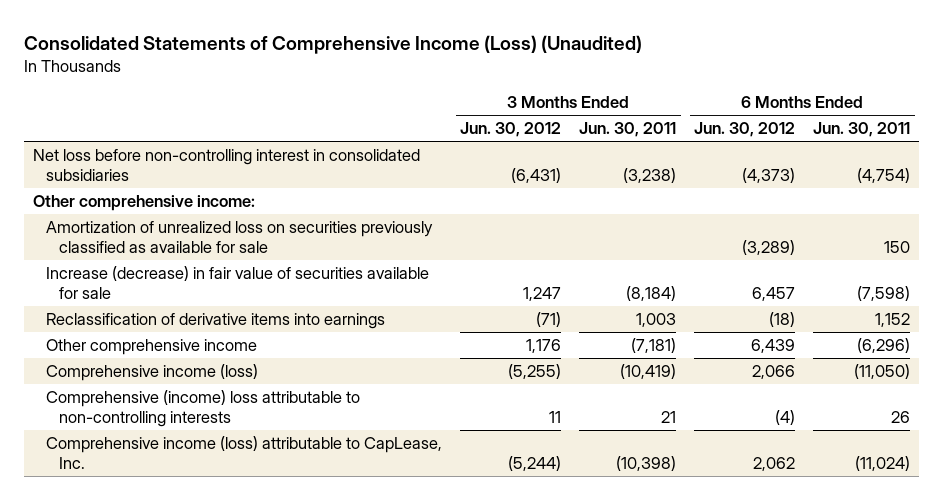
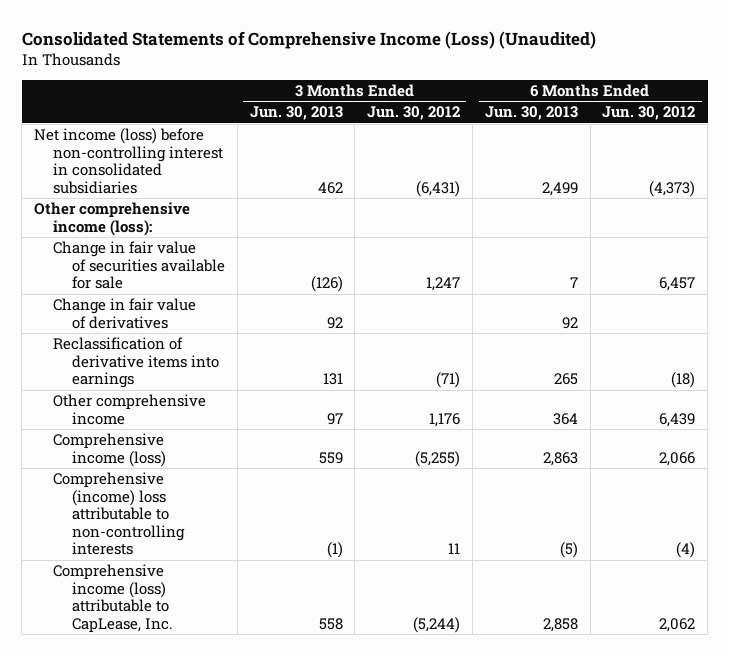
[579,122,677,138] Jun. 30, 2011 -> none
[813,122,911,138] Jun. 30, 2011 -> none
none -> [249,106,343,121] Jun. 30, 2013
none -> [484,106,578,121] Jun. 30, 2013
[46,221,434,253] Amortization of unrealized loss on securities previously classified as available for sale -> none
[33,149,421,181] Net loss before non-controlling interest in consolidated subsidiaries -> [33,128,223,194] Net income (loss) before non-controlling interest in consolidated subsidiaries
[33,195,256,212] Other comprehensive income: -> [33,202,190,236] Other comprehensive income (loss):
[46,266,430,299] Increase (decrease) in fair value of securities available for sale -> [52,241,225,290] Change in fair value of securities available for sale
none -> [52,298,196,329] Change in fair value of derivatives

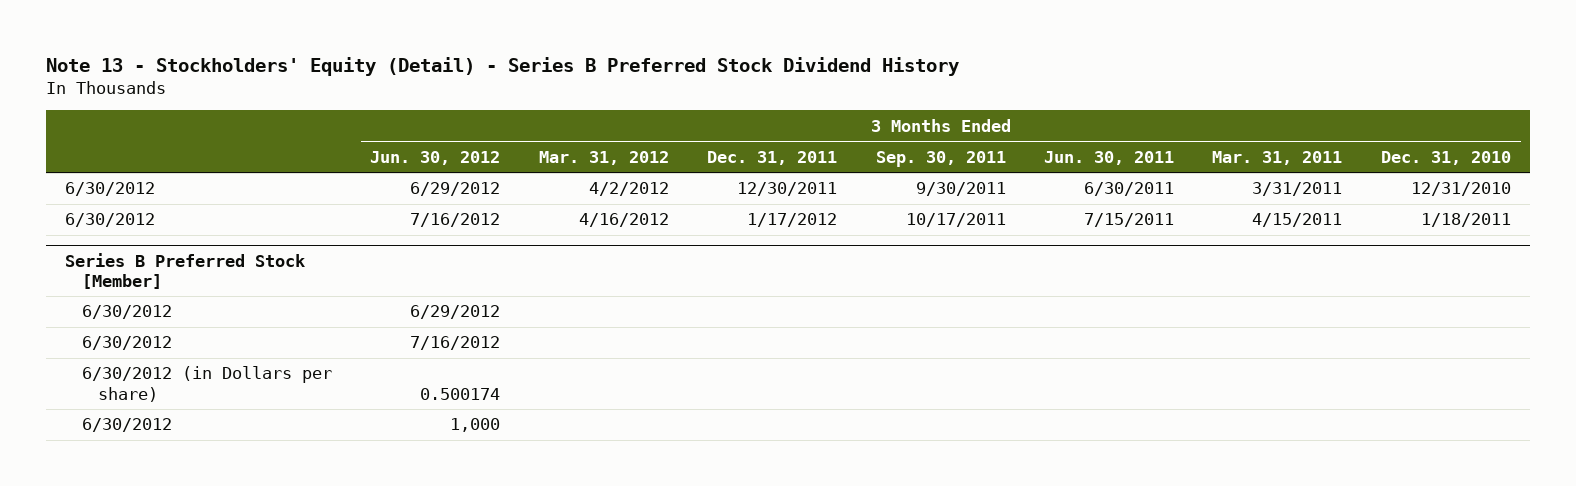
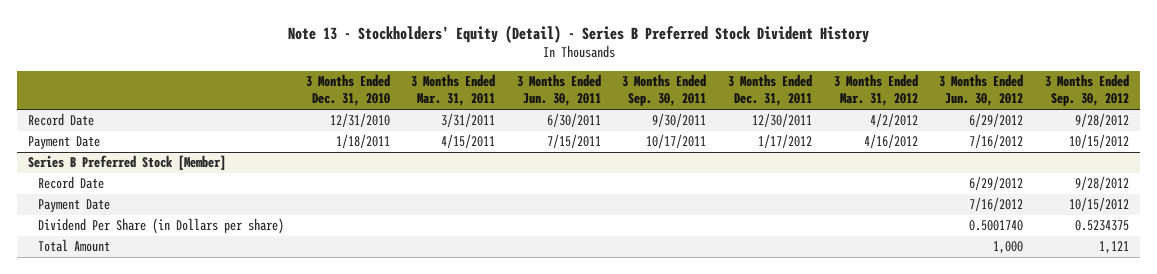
[46,56,960,76] Note 13 - Stockholders' Equity (Detail) - Series B Preferred Stock Dividend History -> [287,24,869,43] Note 13 - Stockholders' Equity (Detail) - Series B Preferred Stock Divident History
none -> [1044,74,1129,107] 3 Months Ended Sep. 30, 2012
[65,182,156,197] 6/30/2012 -> [28,113,95,127] Record Date
[65,213,156,228] 6/30/2012 -> [28,136,101,150] Payment Date
[81,305,172,320] 6/30/2012 -> [37,176,104,190] Record Date
[81,336,172,351] 6/30/2012 -> [37,199,110,213] Payment Date
[81,366,332,402] 6/30/2012 (in Dollars per share) -> [37,218,284,235] Dividend Per Share (in Dollars per share)
[420,387,501,400] 0.500174 -> [969,220,1024,232] 0.5001740
[81,418,172,433] 6/30/2012 -> [37,239,110,253] Total Amount

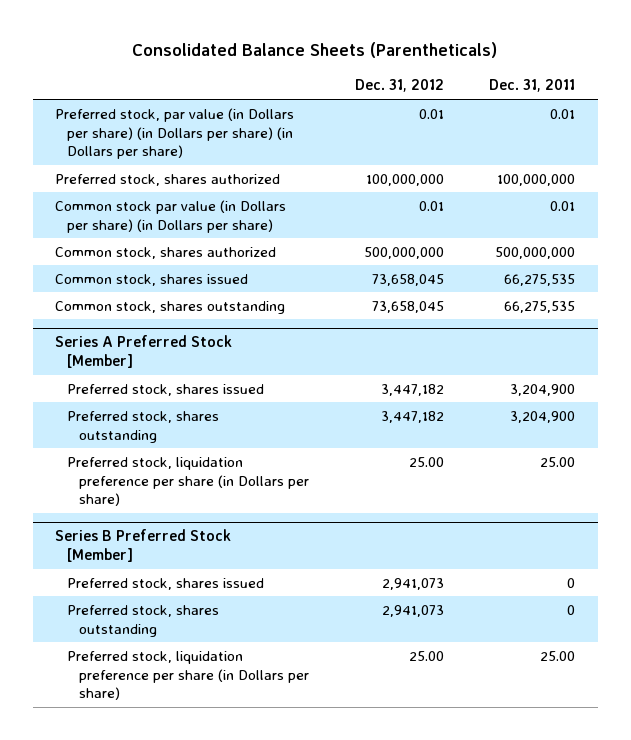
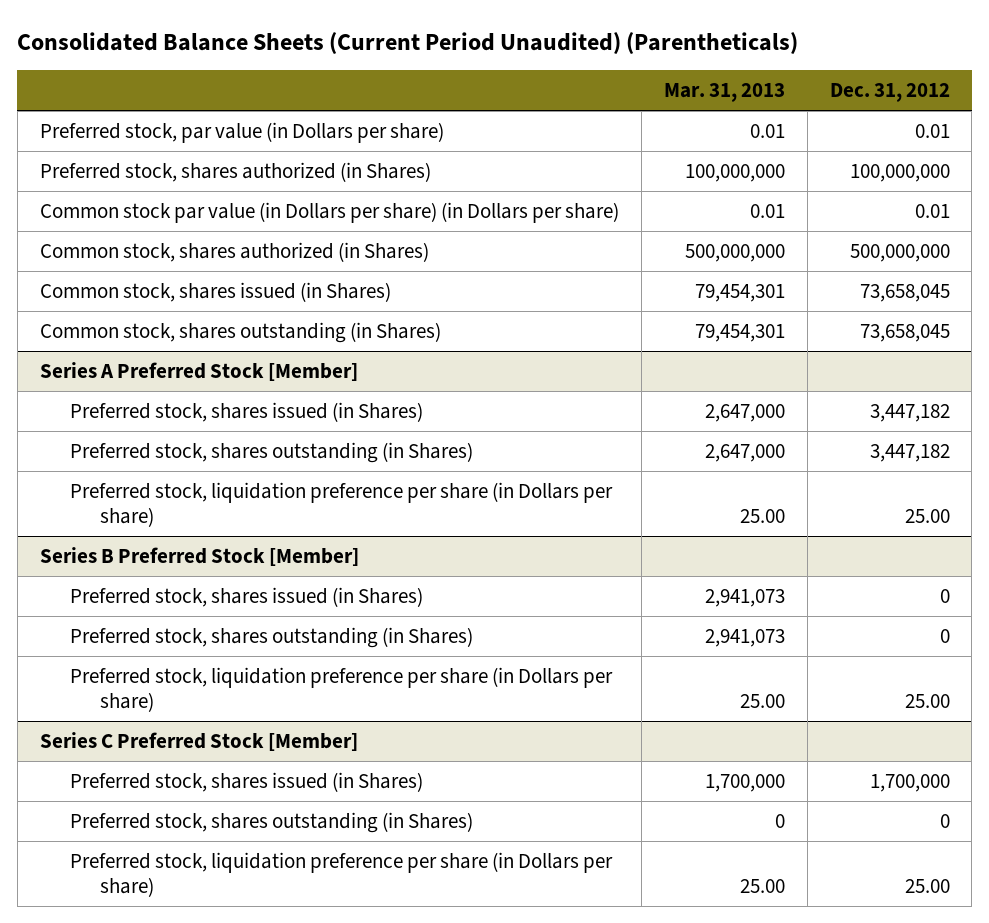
[132,42,498,59] Consolidated Balance Sheets (Parentheticals) -> [17,31,799,54] Consolidated Balance Sheets (Current Period Unaudited) (Parentheticals)
[489,79,576,93] Dec. 31, 2011 -> none
none -> [663,83,785,103] Mar. 31, 2013
[55,107,295,160] Preferred stock, par value (in Dollars per share) (in Dollars per share) (in Dollars per share) -> [39,121,444,143] Preferred stock, par value (in Dollars per share)
[55,173,281,186] Preferred stock, shares authorized -> [39,161,431,182] Preferred stock, shares authorized (in Shares)
[55,246,277,259] Common stock, shares authorized -> [39,241,429,262] Common stock, shares authorized (in Shares)
[55,273,249,286] Common stock, shares issued -> [39,281,391,302] Common stock, shares issued (in Shares)
[55,300,286,314] Common stock, shares outstanding -> [39,321,441,343] Common stock, shares outstanding (in Shares)
[67,383,265,396] Preferred stock, shares issued -> [69,401,423,422] Preferred stock, shares issued (in Shares)
[67,410,220,443] Preferred stock, shares outstanding -> [69,441,473,463] Preferred stock, shares outstanding (in Shares)
[67,577,265,590] Preferred stock, shares issued -> [69,586,423,607] Preferred stock, shares issued (in Shares)
[381,577,444,590] 2,941,073 -> [939,588,950,603] 0
[67,604,220,637] Preferred stock, shares outstanding -> [69,626,473,648] Preferred stock, shares outstanding (in Shares)
[381,604,444,617] 2,941,073 -> [939,628,950,643] 0
none -> [39,731,358,751] Series C Preferred Stock [Member]
none -> [69,771,423,792] Preferred stock, shares issued (in Shares)
none -> [69,811,473,833] Preferred stock, shares outstanding (in Shares)
none -> [69,851,613,898] Preferred stock, liquidation preference per share (in Dollars per share)

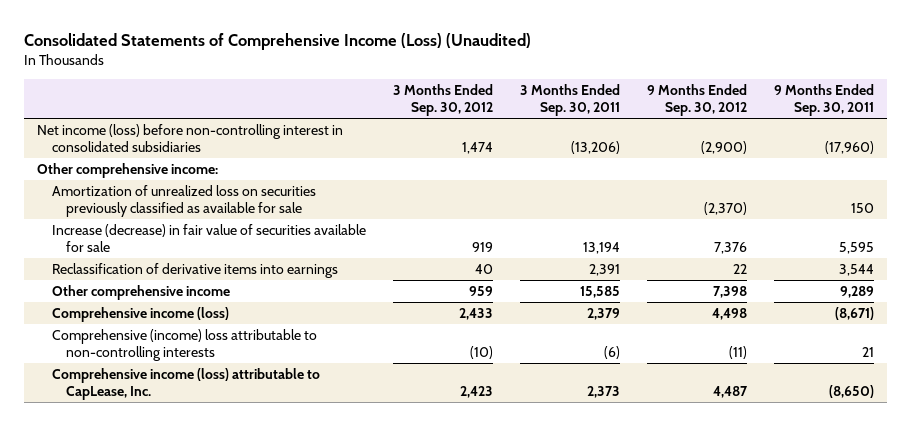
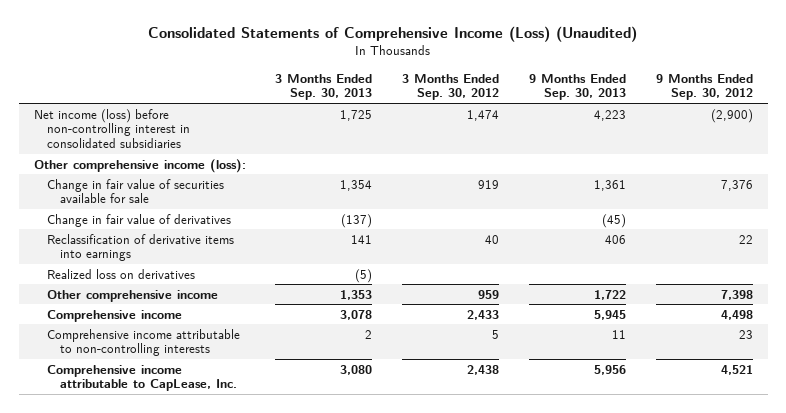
[519,83,620,117] 3 Months Ended Sep. 30, 2011 -> none
[773,83,874,117] 9 Months Ended Sep. 30, 2011 -> none
none -> [275,73,373,101] 3 Months Ended Sep. 30, 2013
none -> [528,73,626,101] 9 Months Ended Sep. 30, 2013
[51,184,316,218] Amortization of unrealized loss on securities previously classified as available for sale -> none
[37,162,219,178] Other comprehensive income: -> [33,158,246,173] Other comprehensive income (loss):
[51,223,366,253] Increase (decrease) in fair value of securities available for sale -> [46,178,224,204] Change in fair value of securities available for sale
none -> [46,213,231,227] Change in fair value of derivatives
none -> [46,268,195,279] Realized loss on derivatives
[51,306,229,322] Comprehensive income (loss) -> [46,309,182,322] Comprehensive income
[51,328,317,362] Comprehensive (income) loss attributable to non-controlling interests -> [46,328,240,357] Comprehensive income attributable to non-controlling interests
[469,346,493,360] (10) -> [492,329,500,339] 5
[728,346,747,360] (11) -> [738,329,753,339] 23
[51,367,320,401] Comprehensive income (loss) attributable to CapLease, Inc. -> [46,364,237,392] Comprehensive income attributable to CapLease, Inc.
[459,386,493,399] 2,423 -> [467,364,500,375] 2,438
[712,386,748,399] 4,487 -> [720,364,753,375] 4,521

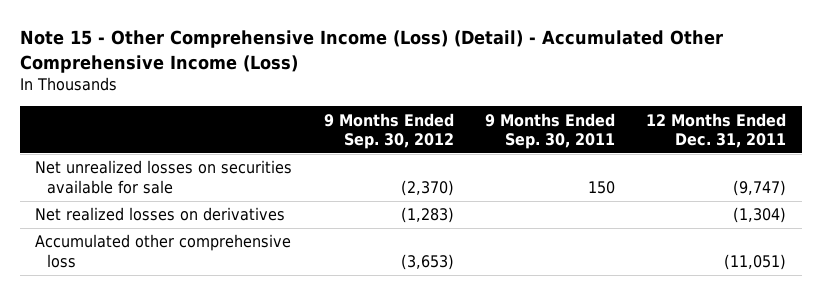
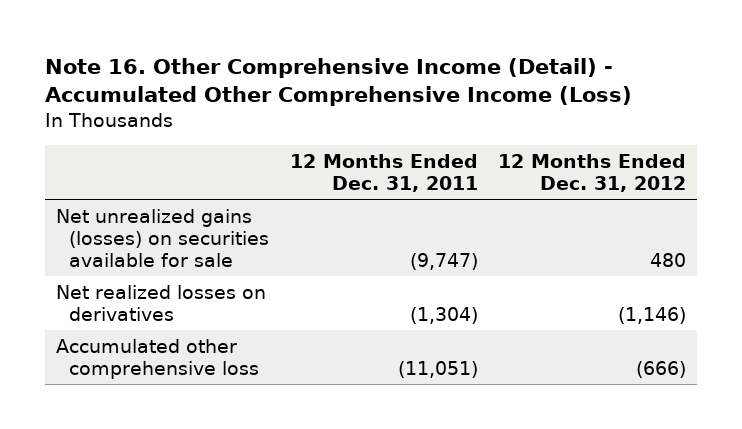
[19,30,723,73] Note 15 - Other Comprehensive Income (Loss) (Detail) - Accumulated Other Comprehensive Income (Loss) -> [45,57,633,107] Note 16. Other Comprehensive Income (Detail) - Accumulated Other Comprehensive Income (Loss)
[323,112,454,150] 9 Months Ended Sep. 30, 2012 -> none
[485,112,616,150] 9 Months Ended Sep. 30, 2011 -> none
none -> [498,153,687,193] 12 Months Ended Dec. 31, 2012
[35,160,293,194] Net unrealized losses on securities available for sale -> [55,208,269,268] Net unrealized gains (losses) on securities available for sale

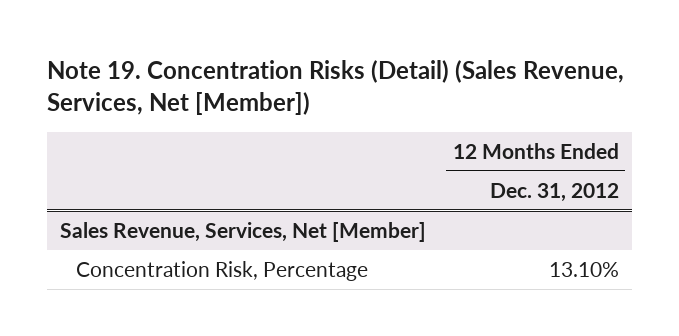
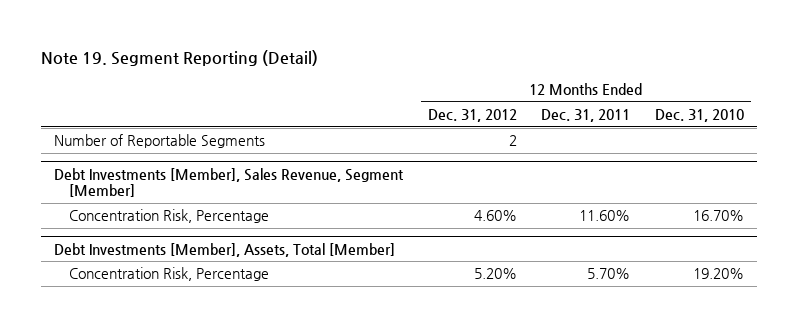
[47,60,625,116] Note 19. Concentration Risks (Detail) (Sales Revenue, Services, Net [Member]) -> [41,49,319,66] Note 19. Segment Reporting (Detail)
none -> [541,109,631,123] Dec. 31, 2011
none -> [655,109,745,123] Dec. 31, 2010
[60,221,427,242] Sales Revenue, Services, Net [Member] -> none
none -> [53,134,265,149] Number of Reportable Segments
none -> [53,167,404,198] Debt Investments [Member], Sales Revenue, Segment [Member]
[548,261,619,277] 13.10% -> [473,210,517,222] 4.60%
none -> [53,242,395,257] Debt Investments [Member], Assets, Total [Member]
none -> [68,267,269,282] Concentration Risk, Percentage

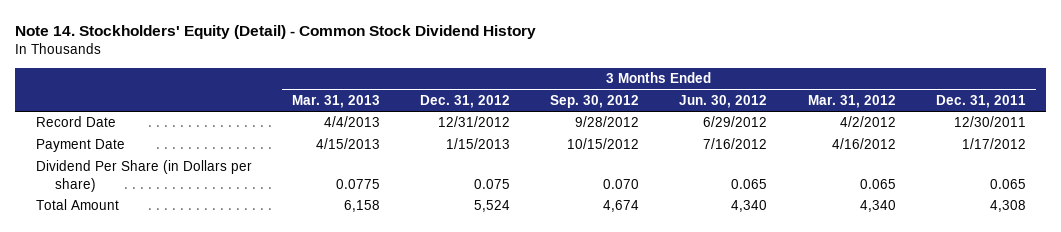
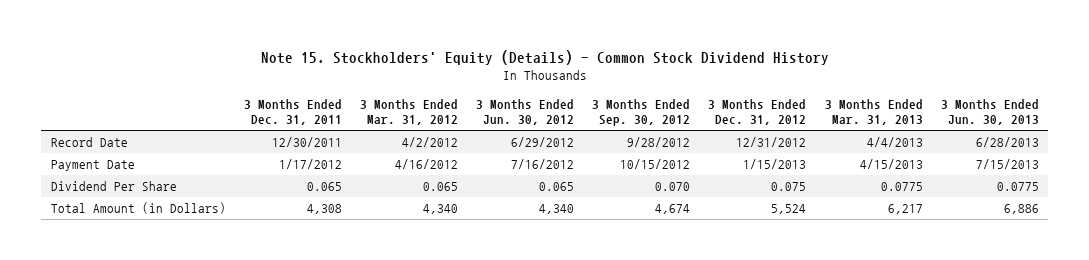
[15,25,537,40] Note 14. Stockholders' Equity (Detail) - Common Stock Dividend History -> [260,49,829,65] Note 15. Stockholders' Equity (Details) - Common Stock Dividend History
none -> [940,98,1039,126] 3 Months Ended Jun. 30, 2013
[35,160,252,192] Dividend Per Share (in Dollars per share) -> [50,181,177,192] Dividend Per Share
[35,199,119,211] Total Amount -> [50,202,226,215] Total Amount (in Dollars)
[343,200,380,213] 6,158 -> [887,204,923,215] 6,217

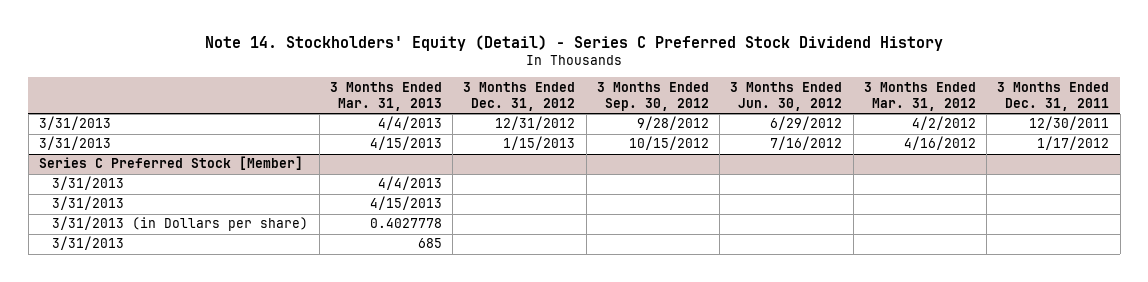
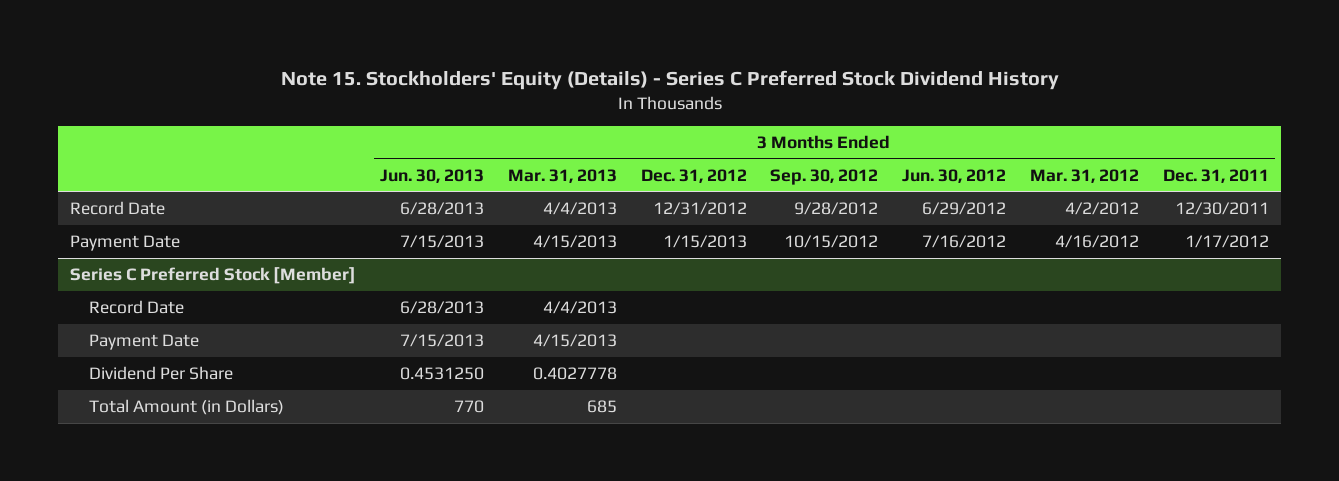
[205,34,944,51] Note 14. Stockholders' Equity (Detail) - Series C Preferred Stock Dividend History -> [280,70,1059,91] Note 15. Stockholders' Equity (Details) - Series C Preferred Stock Dividend History
none -> [380,168,485,183] Jun. 30, 2013
[39,116,112,131] 3/31/2013 -> [70,200,166,215] Record Date
[39,136,112,151] 3/31/2013 -> [70,234,181,251] Payment Date
[52,176,125,191] 3/31/2013 -> [88,299,184,314] Record Date
[52,196,125,211] 3/31/2013 -> [88,333,199,350] Payment Date
[52,216,309,232] 3/31/2013 (in Dollars per share) -> [88,365,233,380] Dividend Per Share
[52,236,125,251] 3/31/2013 -> [88,398,284,415] Total Amount (in Dollars)

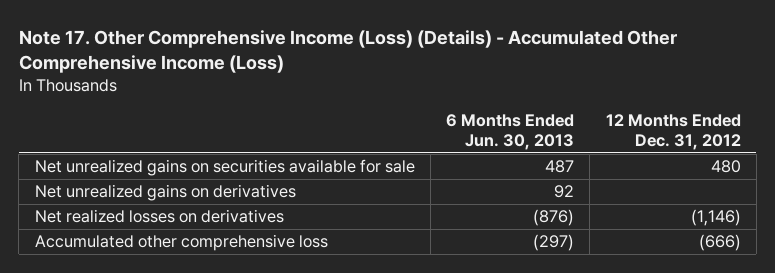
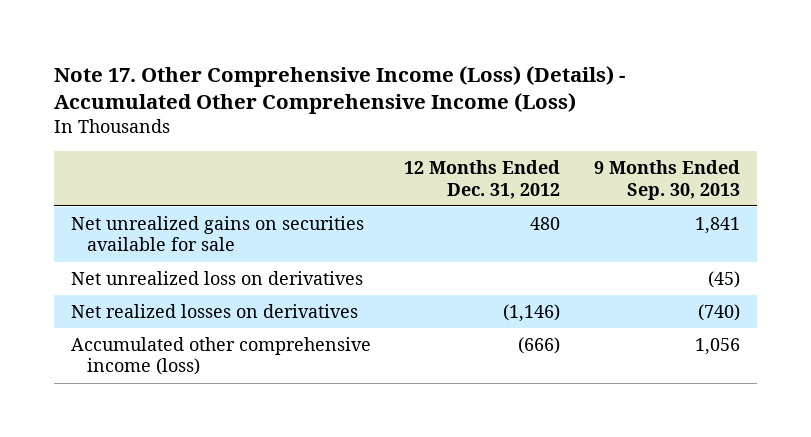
[446,113,575,151] 6 Months Ended Jun. 30, 2013 -> none
none -> [594,160,741,200] 9 Months Ended Sep. 30, 2013
[34,184,296,202] Net unrealized gains on derivatives -> [70,271,363,286] Net unrealized loss on derivatives
[34,234,328,252] Accumulated other comprehensive loss -> [70,337,371,376] Accumulated other comprehensive income (loss)

